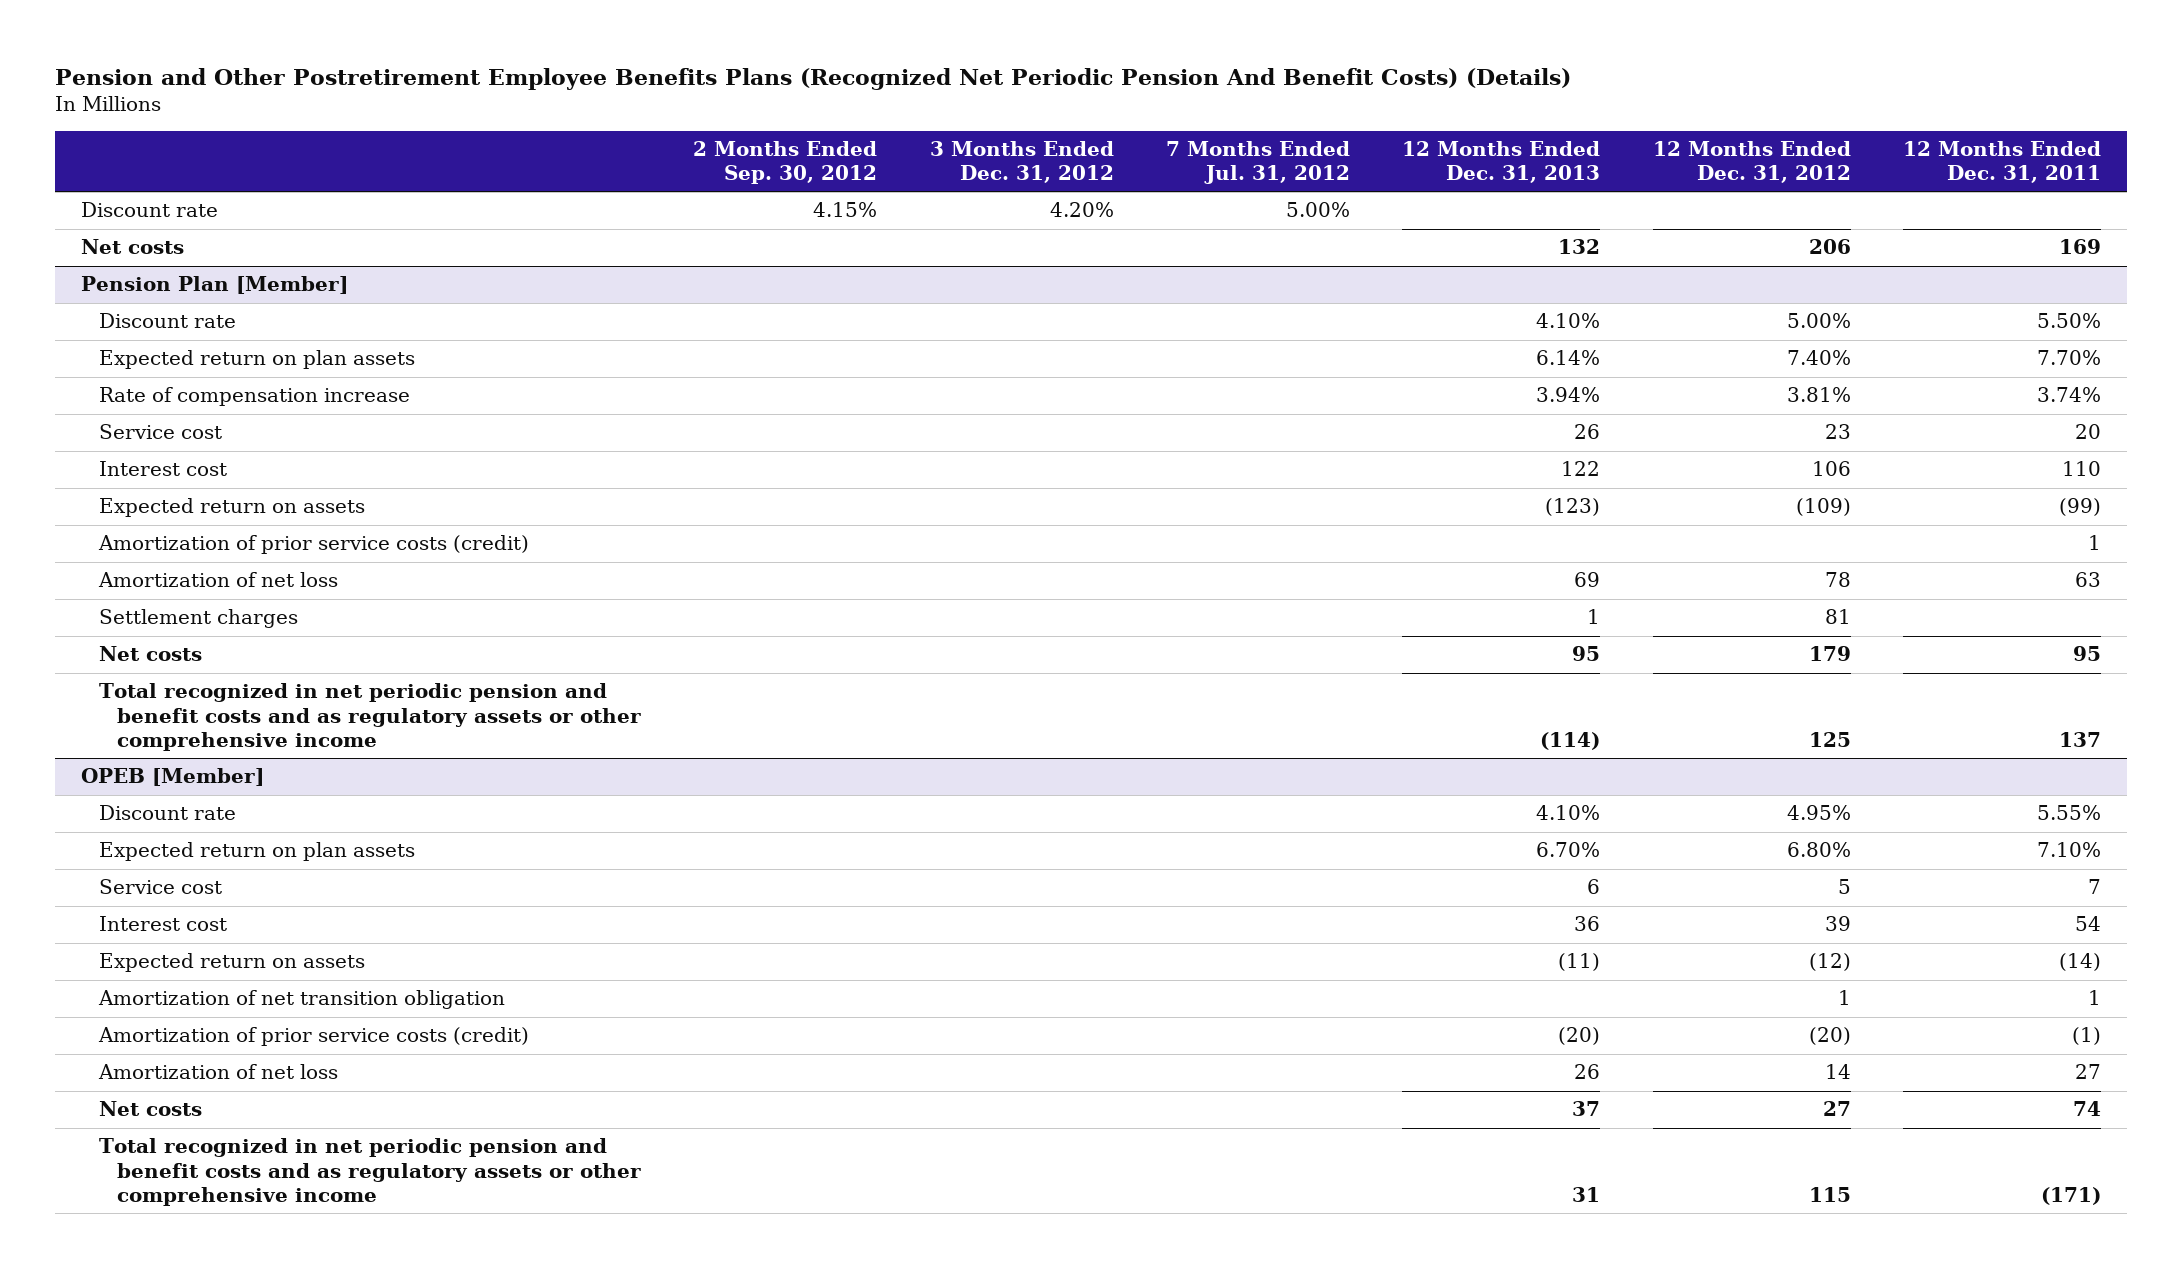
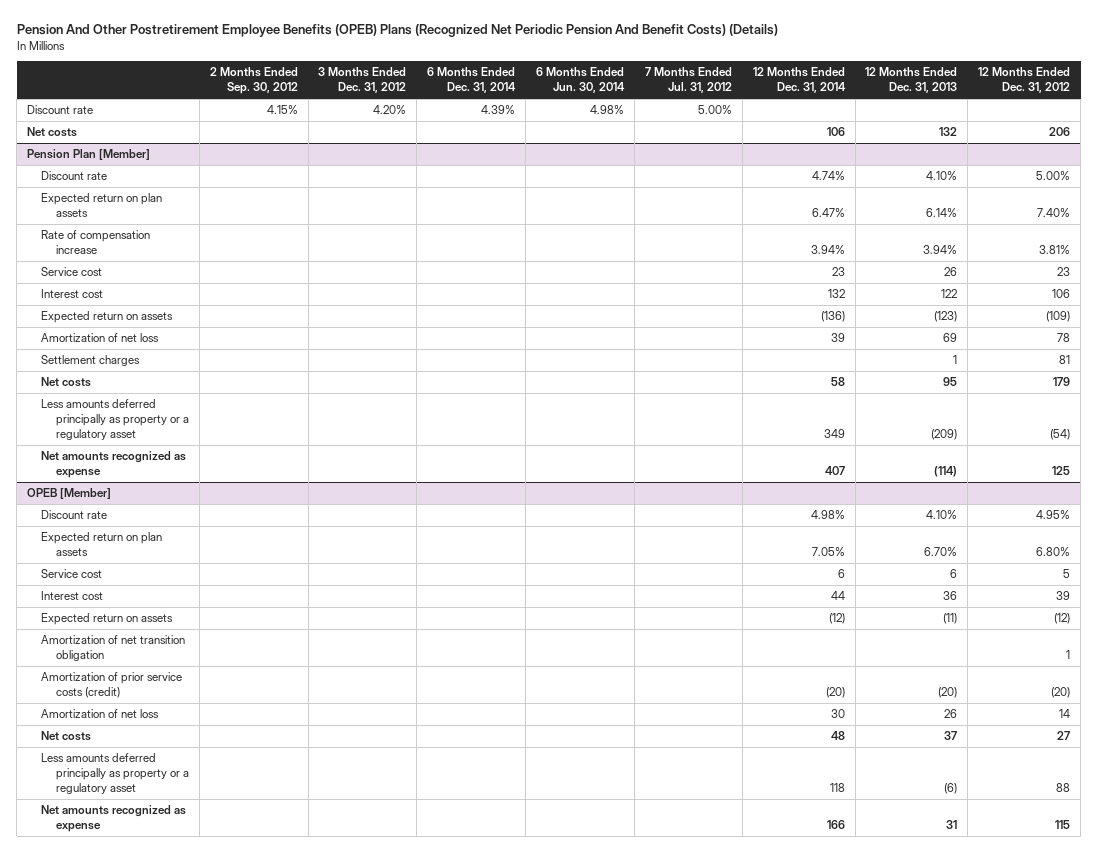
[55,68,1572,91] Pension and Other Postretirement Employee Benefits Plans (Recognized Net Periodic Pension And Benefit Costs) (Details) -> [16,24,778,38] Pension And Other Postretirement Employee Benefits (OPEB) Plans (Recognized Net Periodic Pension And Benefit Costs) (Details)
[1902,140,2101,184] 12 Months Ended Dec. 31, 2011 -> none
none -> [427,67,517,94] 6 Months Ended Dec. 31, 2014
none -> [536,67,626,94] 6 Months Ended Jun. 30, 2014
none -> [752,67,846,94] 12 Months Ended Dec. 31, 2014
[98,535,530,555] Amortization of prior service costs (credit) -> none
none -> [41,399,189,440] Less amounts deferred principally as property or a regulatory asset
[99,683,642,751] Total recognized in net periodic pension and benefit costs and as regulatory assets or other comprehensive income -> [41,451,187,478] Net amounts recognized as expense
none -> [41,753,189,794] Less amounts deferred principally as property or a regulatory asset
[99,1138,642,1206] Total recognized in net periodic pension and benefit costs and as regulatory assets or other comprehensive income -> [41,805,187,832] Net amounts recognized as expense

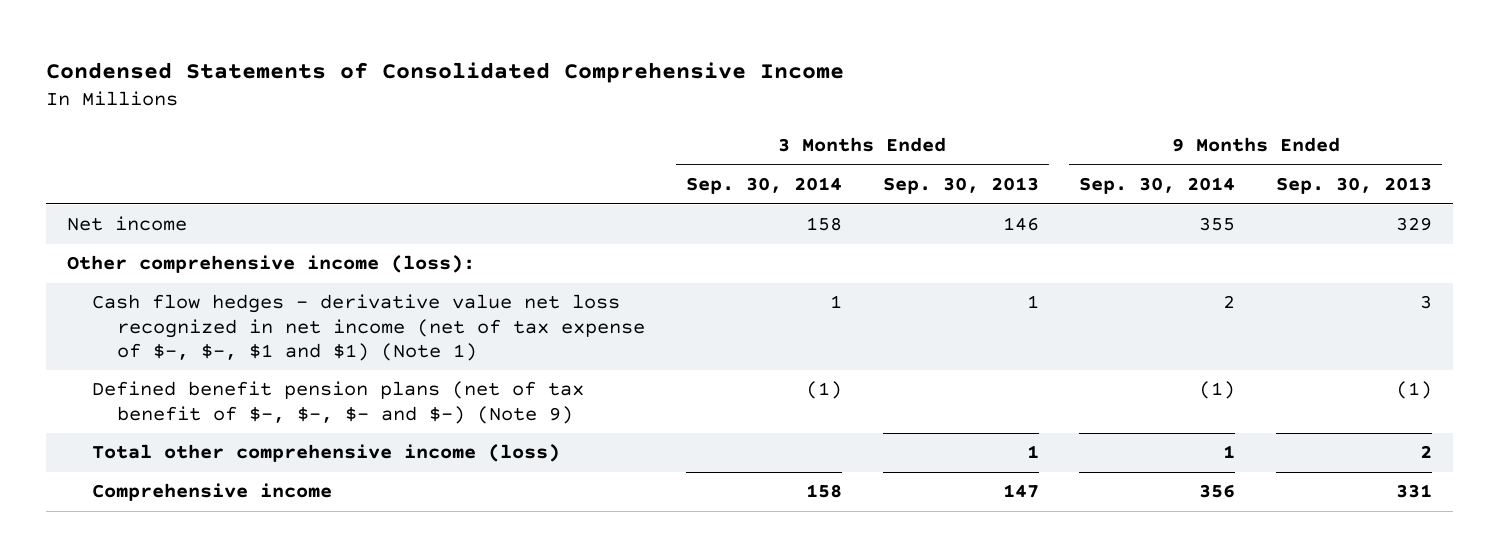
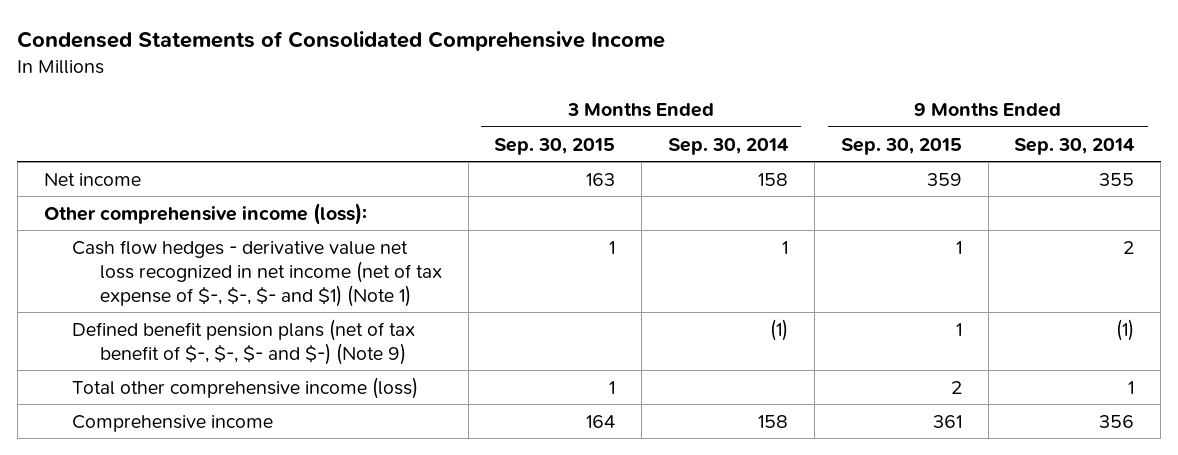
[882,177,1039,195] Sep. 30, 2013 -> none
[1276,177,1433,195] Sep. 30, 2013 -> none
none -> [494,137,616,155] Sep. 30, 2015
none -> [840,137,962,155] Sep. 30, 2015
[91,294,645,361] Cash flow hedges - derivative value net loss recognized in net income (net of tax expense of $-, $-, $1 and $1) (Note 1) -> [71,239,442,307] Cash flow hedges - derivative value net loss recognized in net income (net of tax expense of $-, $-, $- and $1) (Note 1)

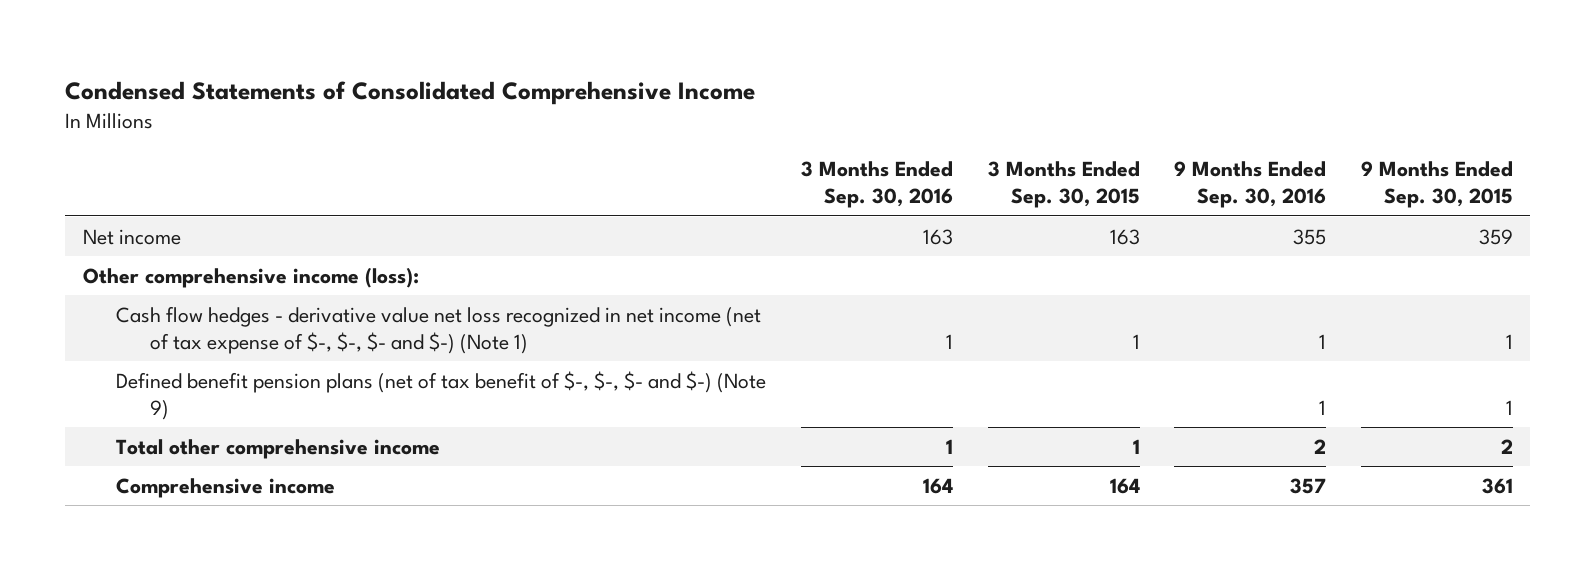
[668,137,790,155] Sep. 30, 2014 -> none
[1014,137,1136,155] Sep. 30, 2014 -> none
none -> [800,160,953,209] 3 Months Ended Sep. 30, 2016
none -> [1174,160,1327,209] 9 Months Ended Sep. 30, 2016
[71,239,442,307] Cash flow hedges - derivative value net loss recognized in net income (net of tax expense of $-, $-, $- and $1) (Note 1) -> [116,305,762,355] Cash flow hedges - derivative value net loss recognized in net income (net of tax expense of $-, $-, $- and $-) (Note 1)
[71,376,418,399] Total other comprehensive income (loss) -> [116,438,441,459] Total other comprehensive income

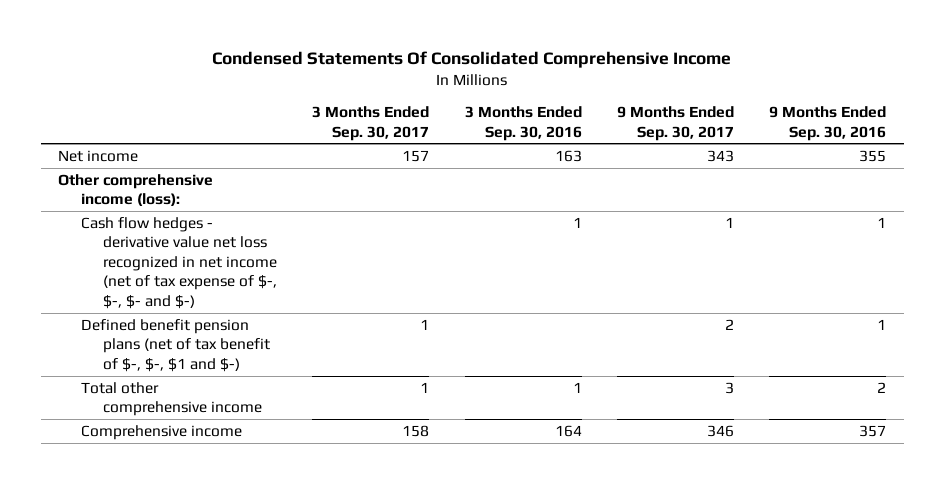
[65,80,756,105] Condensed Statements of Consolidated Comprehensive Income -> [212,51,732,69] Condensed Statements Of Consolidated Comprehensive Income
[987,160,1140,209] 3 Months Ended Sep. 30, 2015 -> none
[1360,160,1513,209] 9 Months Ended Sep. 30, 2015 -> none
none -> [312,106,430,141] 3 Months Ended Sep. 30, 2017
none -> [616,106,734,141] 9 Months Ended Sep. 30, 2017
[116,305,762,355] Cash flow hedges - derivative value net loss recognized in net income (net of tax expense of $-, $-, $- and $-) (Note 1) -> [80,216,278,309] Cash flow hedges - derivative value net loss recognized in net income (net of tax expense of $-, $-, $- and $-)
[116,370,767,421] Defined benefit pension plans (net of tax benefit of $-, $-, $- and $-) (Note 9) -> [80,318,271,372] Defined benefit pension plans (net of tax benefit of $-, $-, $1 and $-)

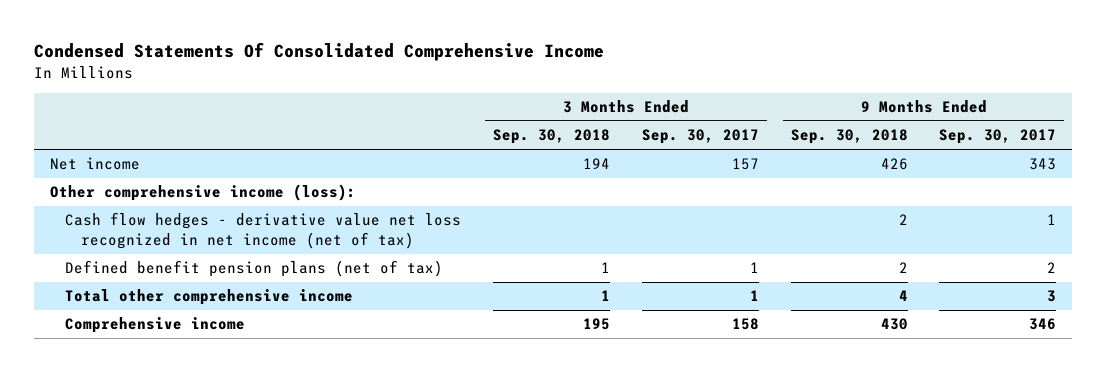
[464,106,582,141] 3 Months Ended Sep. 30, 2016 -> none
[769,106,887,141] 9 Months Ended Sep. 30, 2016 -> none
none -> [493,129,611,145] Sep. 30, 2018
none -> [790,129,908,145] Sep. 30, 2018
[80,216,278,309] Cash flow hedges - derivative value net loss recognized in net income (net of tax expense of $-, $-, $- and $-) -> [65,212,462,249] Cash flow hedges - derivative value net loss recognized in net income (net of tax)
[80,318,271,372] Defined benefit pension plans (net of tax benefit of $-, $-, $1 and $-) -> [65,260,444,278] Defined benefit pension plans (net of tax)

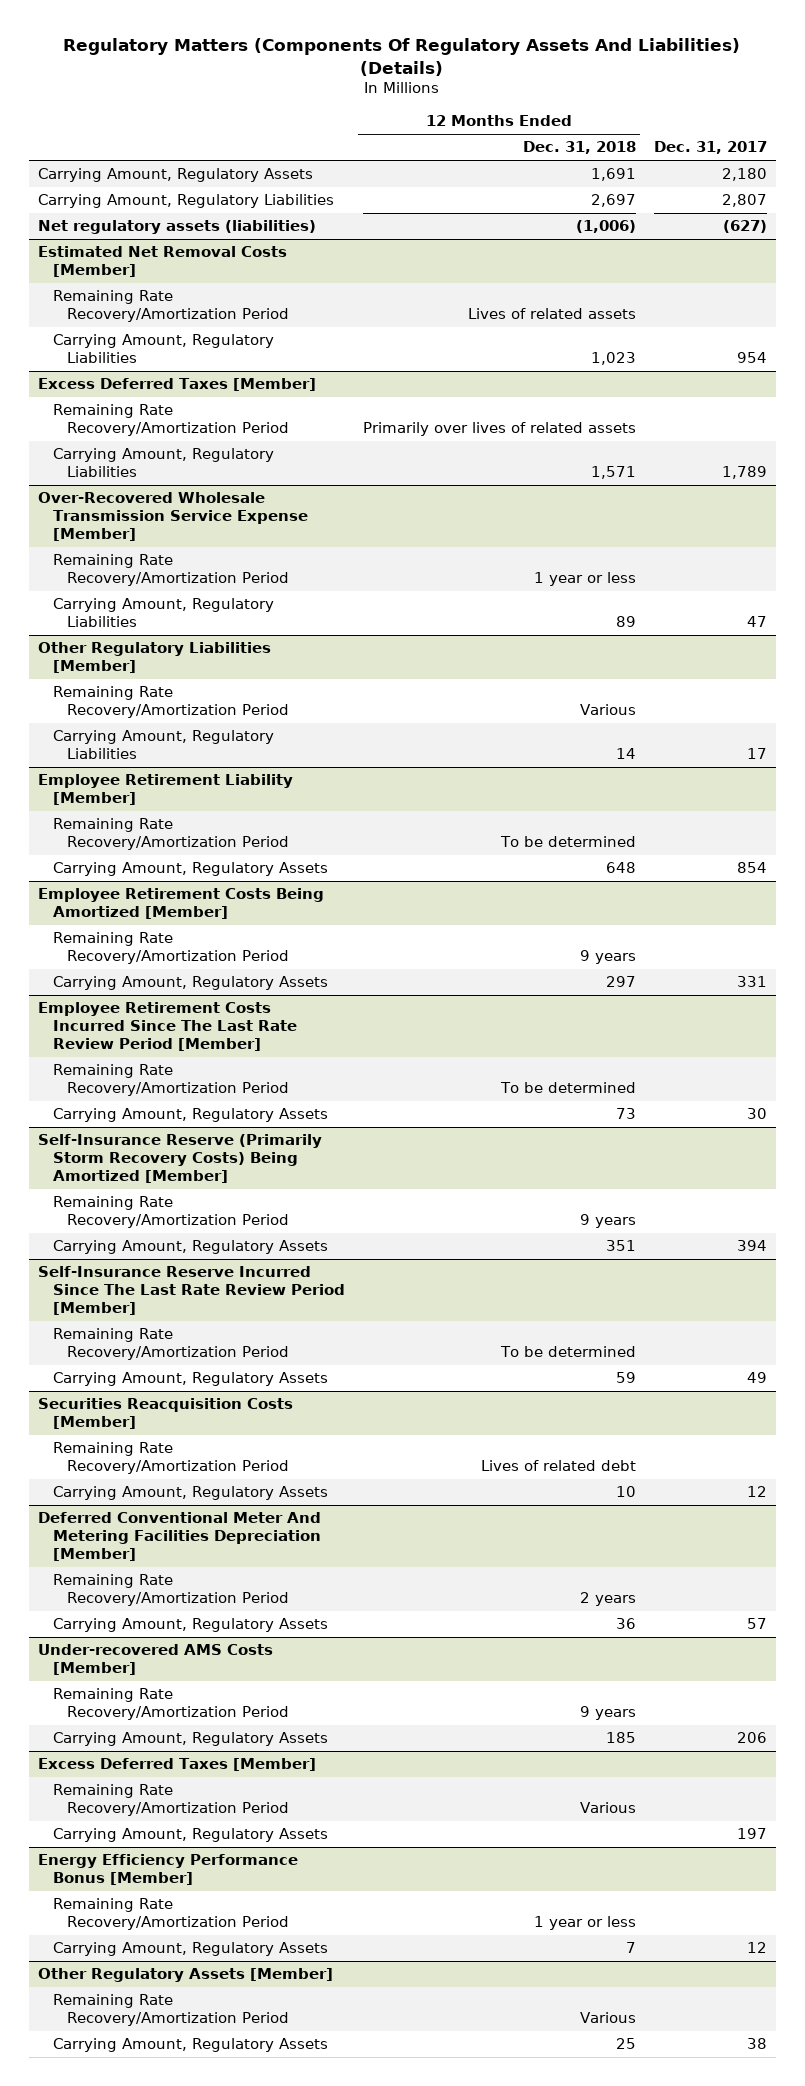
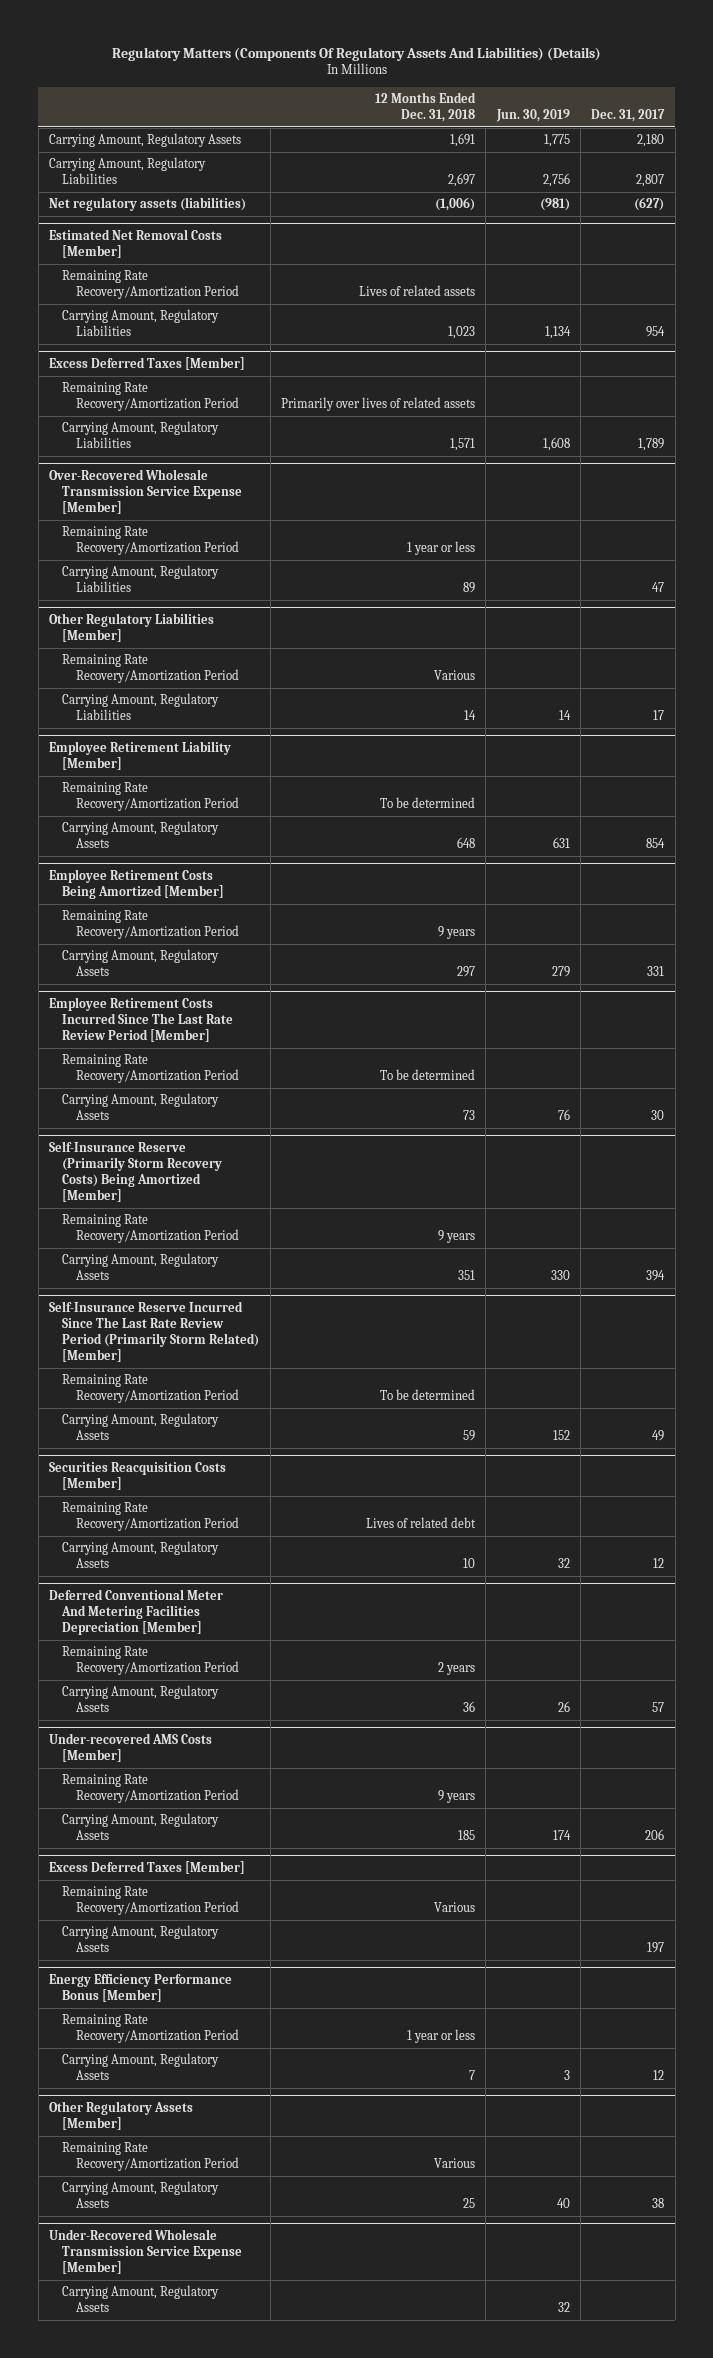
none -> [495,108,570,122] Jun. 30, 2019
[37,1266,345,1316] Self-Insurance Reserve Incurred Since The Last Rate Review Period [Member] -> [49,1301,260,1362] Self-Insurance Reserve Incurred Since The Last Rate Review Period (Primarily Storm Related) [Member]
none -> [49,2229,243,2275] Under-Recovered Wholesale Transmission Service Expense [Member]
none -> [62,2285,220,2313] Carrying Amount, Regulatory Assets

